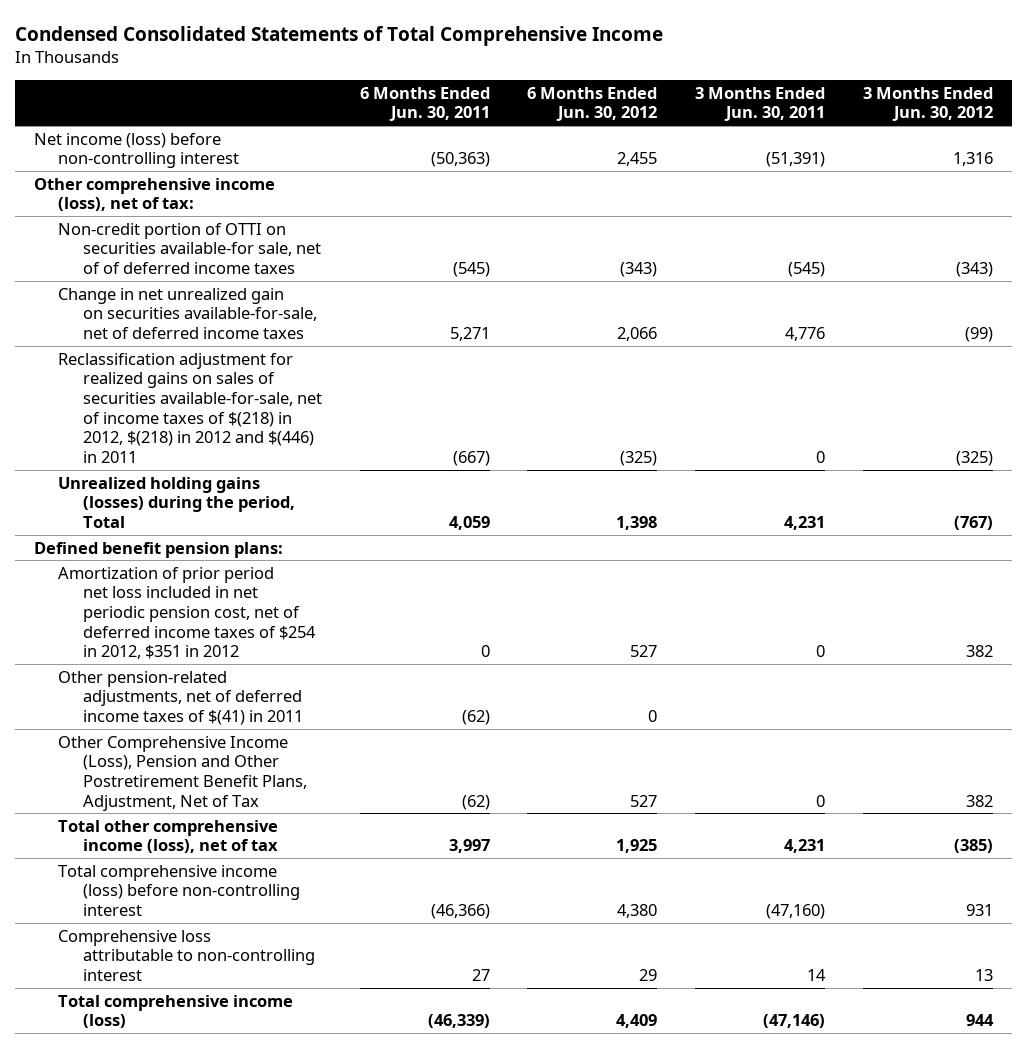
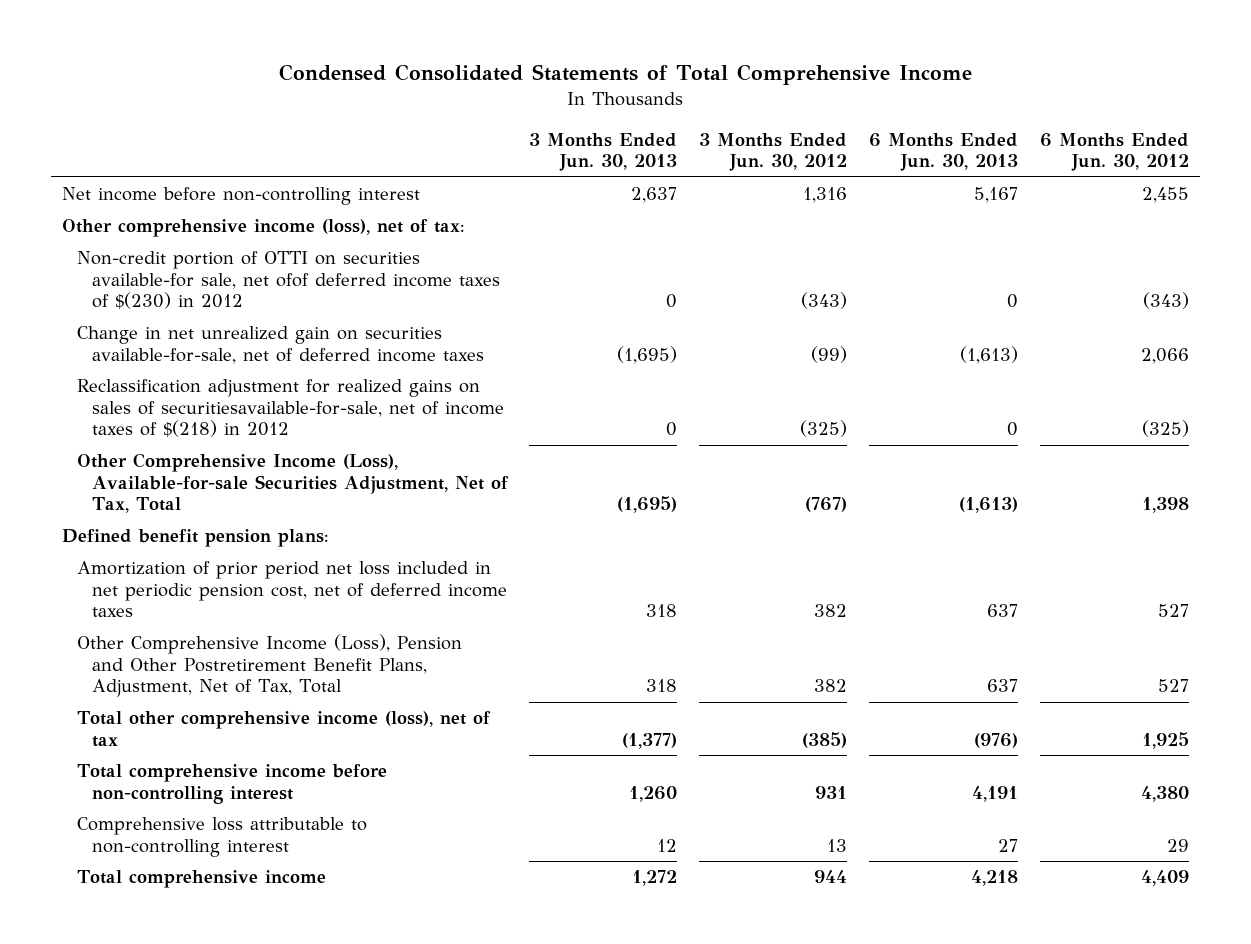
[359,86,490,122] 6 Months Ended Jun. 30, 2011 -> none
[695,86,826,122] 3 Months Ended Jun. 30, 2011 -> none
none -> [529,132,678,172] 3 Months Ended Jun. 30, 2013
none -> [868,132,1018,172] 6 Months Ended Jun. 30, 2013
[33,132,240,169] Net income (loss) before non-controlling interest -> [62,187,421,206] Net income before non-controlling interest
[58,222,322,274] Non-credit portion of OTTI on securities available-for sale, net of of deferred income taxes -> [76,251,500,310] Non-credit portion of OTTI on securities available-for sale, net ofof deferred income taxes of $(230) in 2012
[58,352,323,463] Reclassification adjustment for realized gains on sales of securities available-for-sale, net of income taxes of $(218) in 2012, $(218) in 2012 and $(446) in 2011 -> [76,379,504,438] Reclassification adjustment for realized gains on sales of securitiesavailable-for-sale, net of income taxes of $(218) in 2012
[58,476,296,528] Unrealized holding gains (losses) during the period, Total -> [76,453,509,514] Other Comprehensive Income (Loss), Available-for-sale Securities Adjustment, Net of Tax, Total
[58,670,304,725] Other pension-related adjustments, net of deferred income taxes of $(41) in 2011 -> none
[58,566,317,660] Amortization of prior period net loss included in net periodic pension cost, net of deferred income taxes of $254 in 2012, $351 in 2012 -> [76,561,507,618] Amortization of prior period net loss included in net periodic pension cost, net of deferred income taxes
[58,735,308,811] Other Comprehensive Income (Loss), Pension and Other Postretirement Benefit Plans, Adjustment, Net of Tax -> [76,634,462,698] Other Comprehensive Income (Loss), Pension and Other Postretirement Benefit Plans, Adjustment, Net of Tax, Total
[58,864,301,916] Total comprehensive income (loss) before non-controlling interest -> [76,764,387,804] Total comprehensive income before non-controlling interest
[58,994,294,1029] Total comprehensive income (loss) -> [76,870,326,889] Total comprehensive income

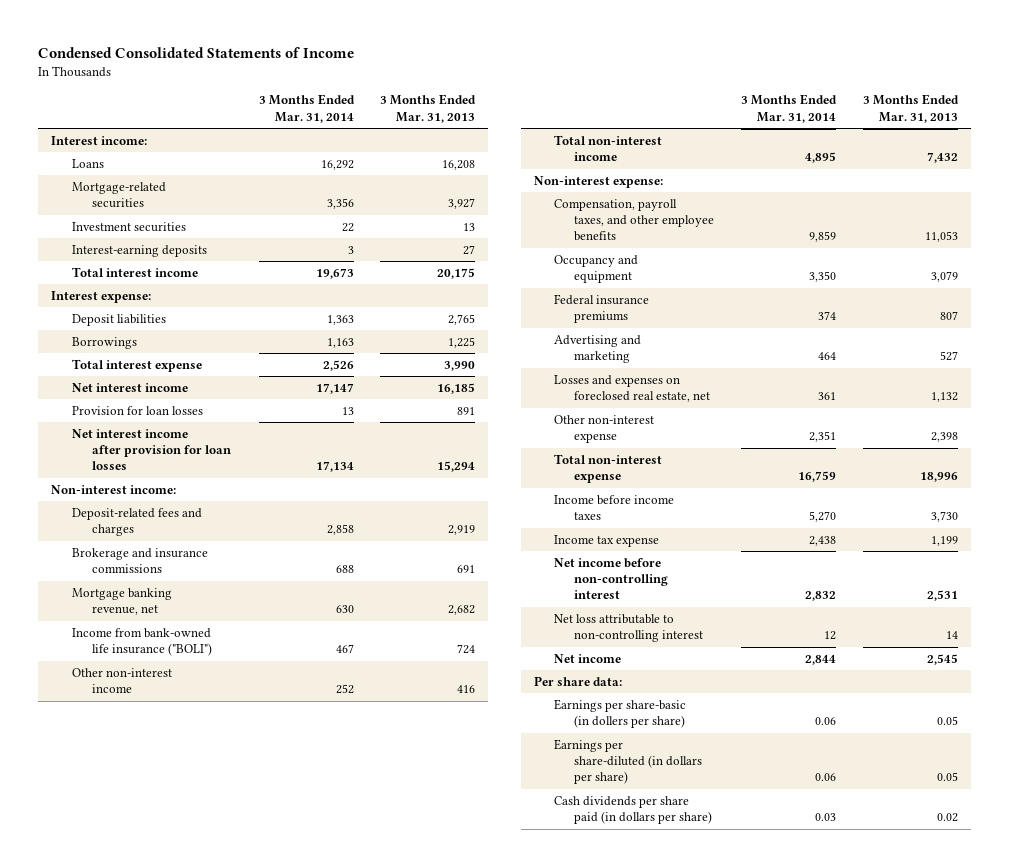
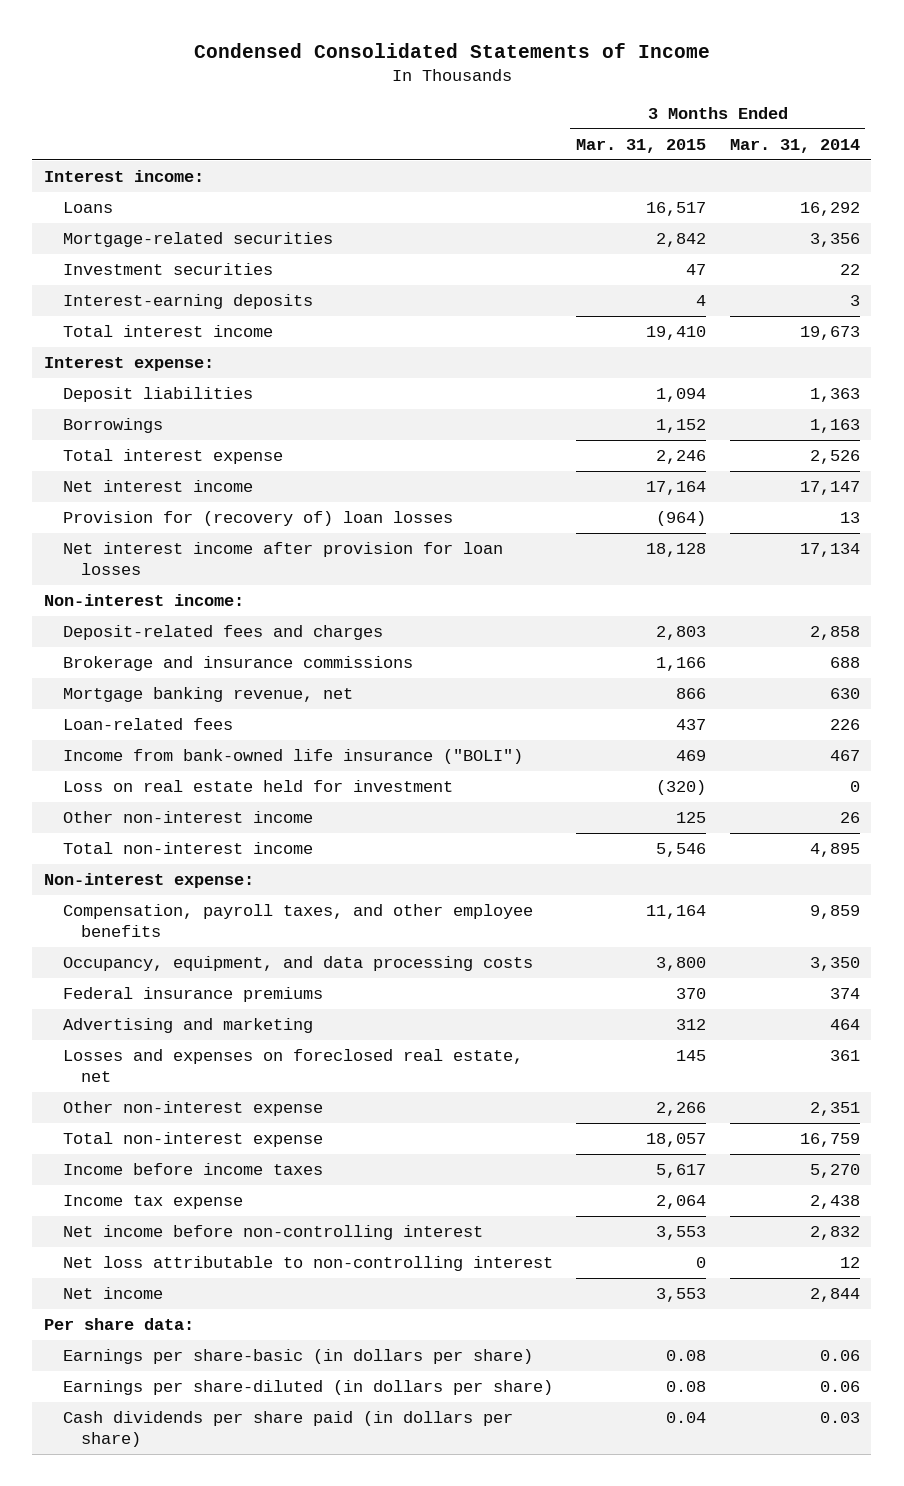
[380,94,477,123] 3 Months Ended Mar. 31, 2013 -> none
none -> [576,138,707,153] Mar. 31, 2015
[71,405,203,415] Provision for loan losses -> [62,511,453,527] Provision for (recovery of) loan losses
none -> [62,718,233,731] Loan-related fees
none -> [62,780,453,793] Loss on real estate held for investment
[335,684,354,695] 252 -> [839,812,860,824] 26
[554,254,639,284] Occupancy and equipment -> [62,956,533,972] Occupancy, equipment, and data processing costs
[554,698,687,729] Earnings per share-basic (in dollers per share) -> [62,1349,533,1365] Earnings per share-basic (in dollars per share)

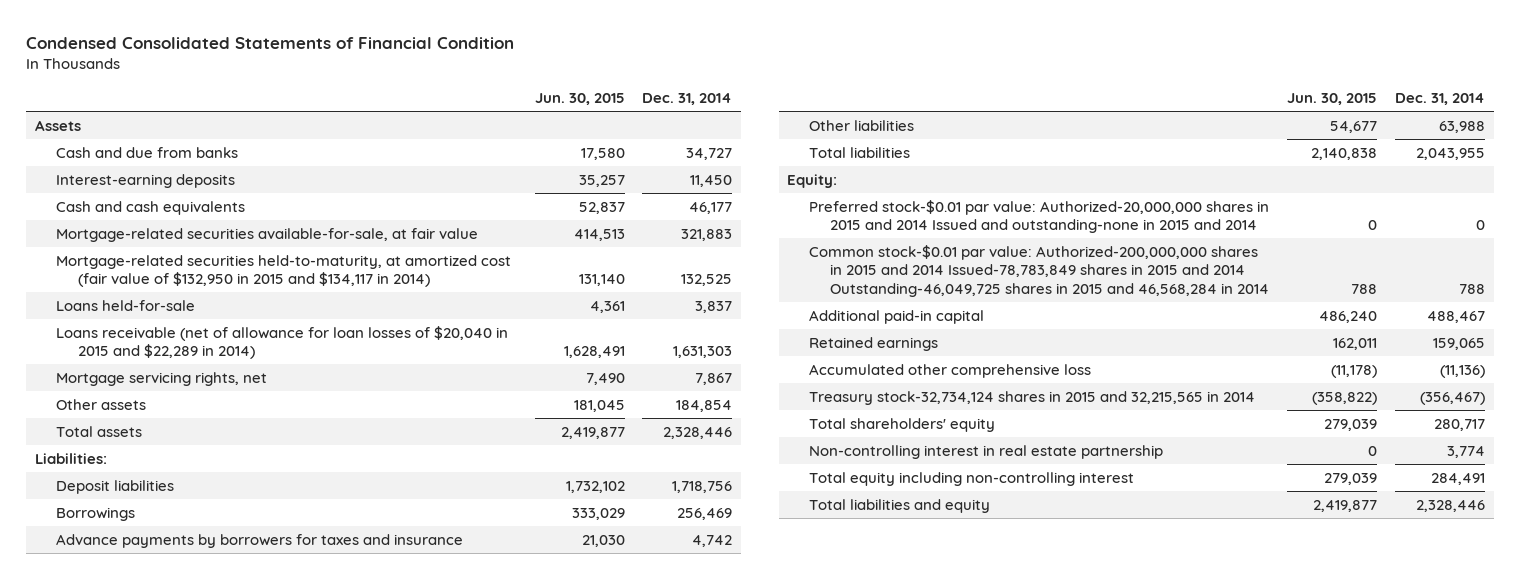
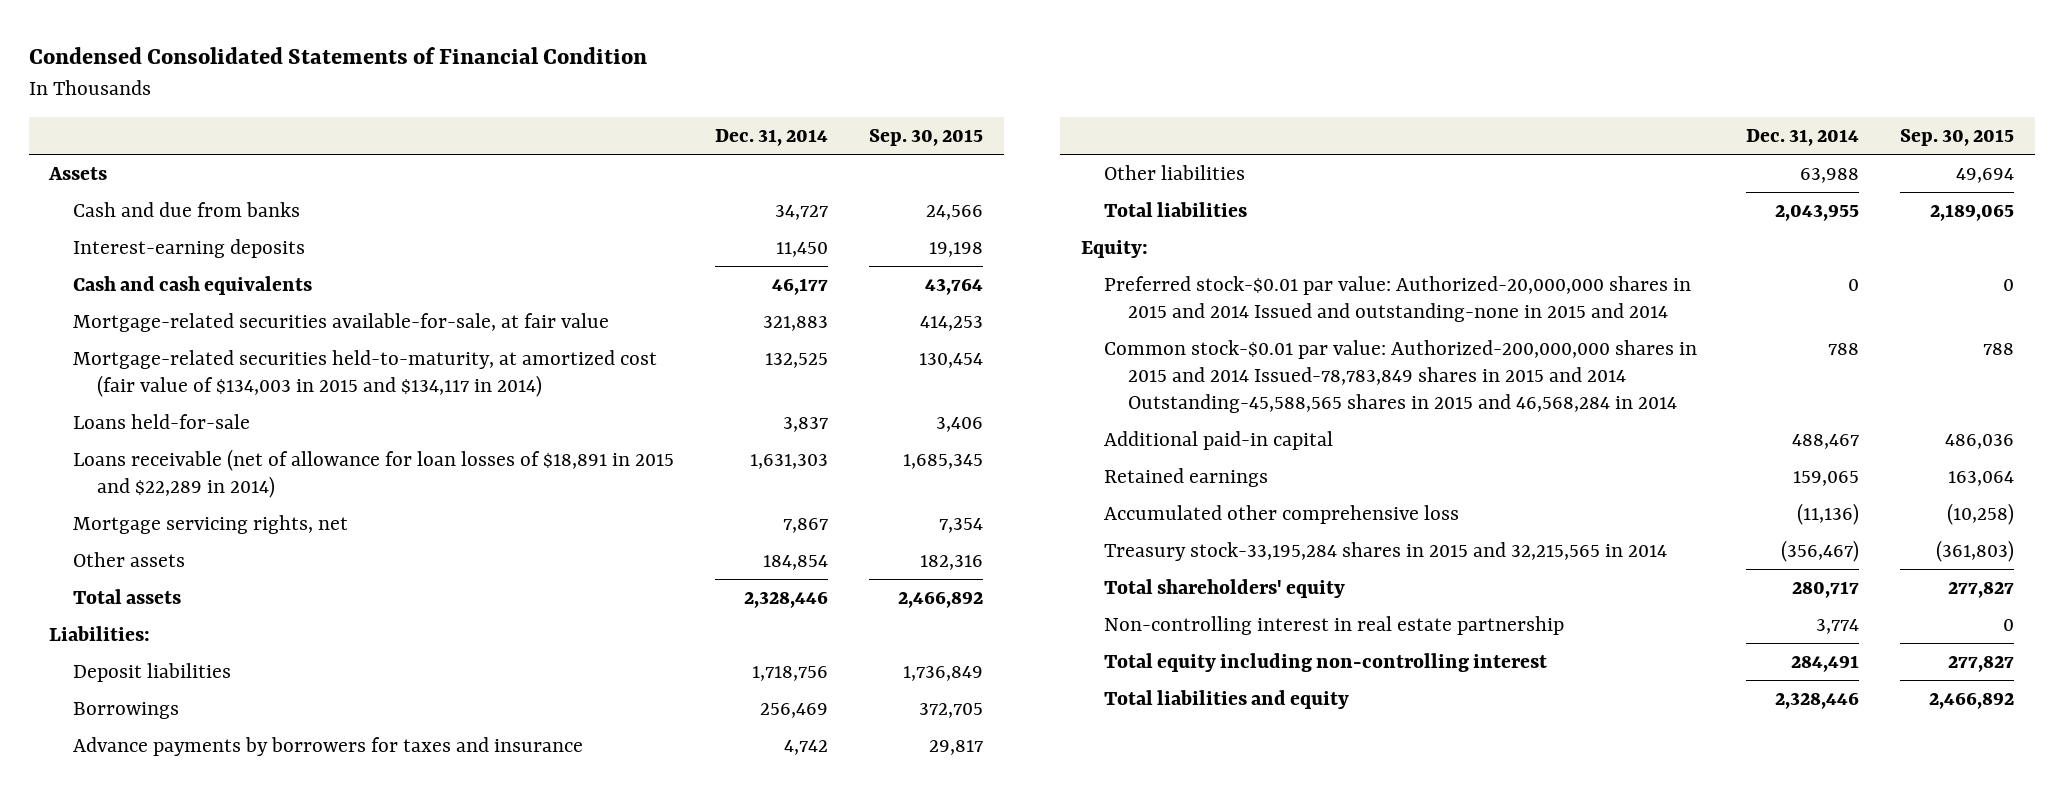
[534,93,625,106] Jun. 30, 2015 -> none
none -> [869,129,984,147] Sep. 30, 2015
[56,254,512,288] Mortgage-related securities held-to-maturity, at amortized cost (fair value of $132,950 in 2015 and $134,117 in 2014) -> [73,349,658,397] Mortgage-related securities held-to-maturity, at amortized cost (fair value of $134,003 in 2015 and $134,117 in 2014)
[56,325,509,360] Loans receivable (net of allowance for loan losses of $20,040 in 2015 and $22,289 in 2014) -> [73,448,675,498] Loans receivable (net of allowance for loan losses of $18,891 in 2015 and $22,289 in 2014)
[808,244,1270,297] Common stock-$0.01 par value: Authorized-200,000,000 shares in 2015 and 2014 Issued-78,783,849 shares in 2015 and 2014 Outstanding-46,049,725 shares in 2015 and 46,568,284 in 2014 -> [1104,339,1698,413] Common stock-$0.01 par value: Authorized-200,000,000 shares in 2015 and 2014 Issued-78,783,849 shares in 2015 and 2014 Outstanding-45,588,565 shares in 2015 and 46,568,284 in 2014
[808,390,1255,405] Treasury stock-32,734,124 shares in 2015 and 32,215,565 in 2014 -> [1104,541,1668,561] Treasury stock-33,195,284 shares in 2015 and 32,215,565 in 2014

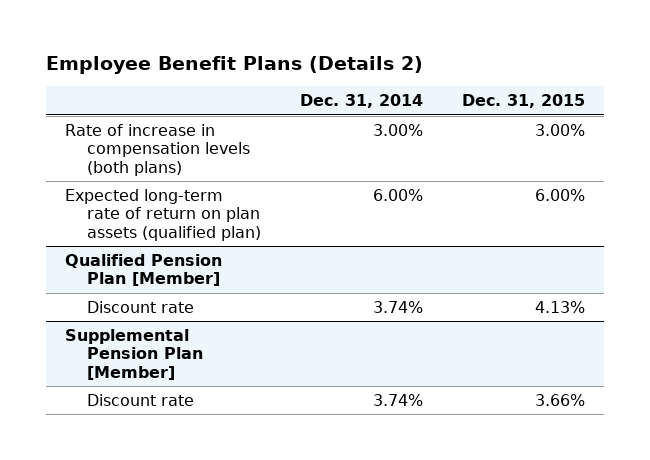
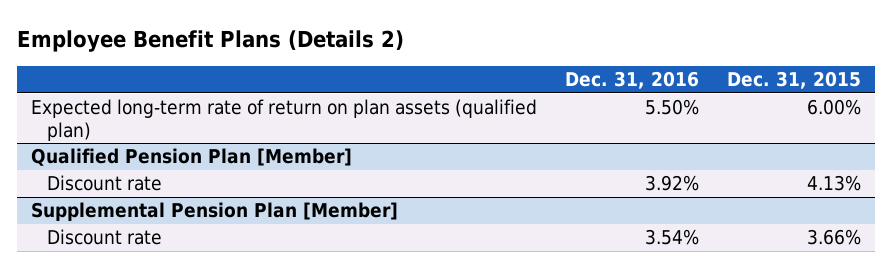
[299,94,423,109] Dec. 31, 2014 -> none
none -> [564,71,699,90] Dec. 31, 2016
[65,123,250,176] Rate of increase in compensation levels (both plans) -> none

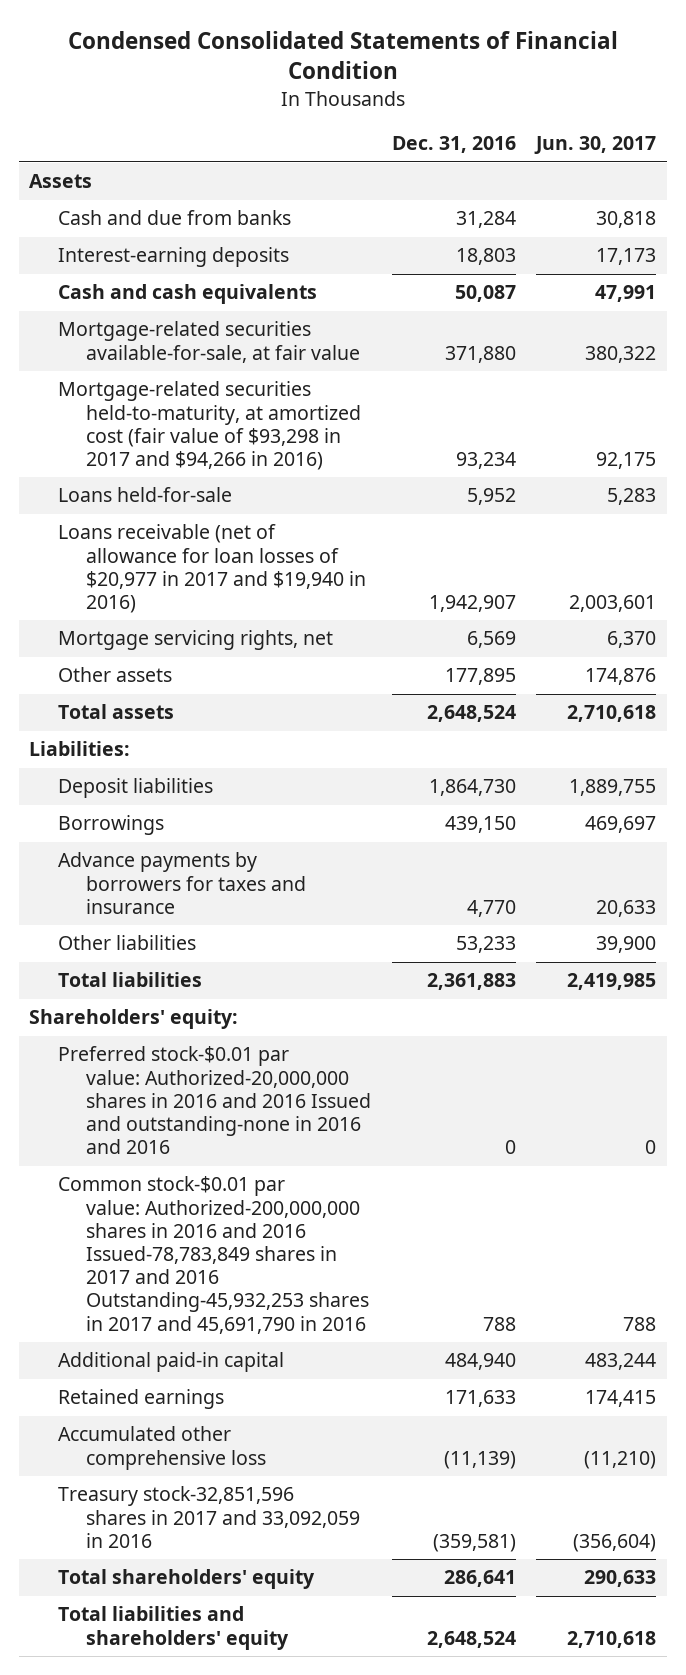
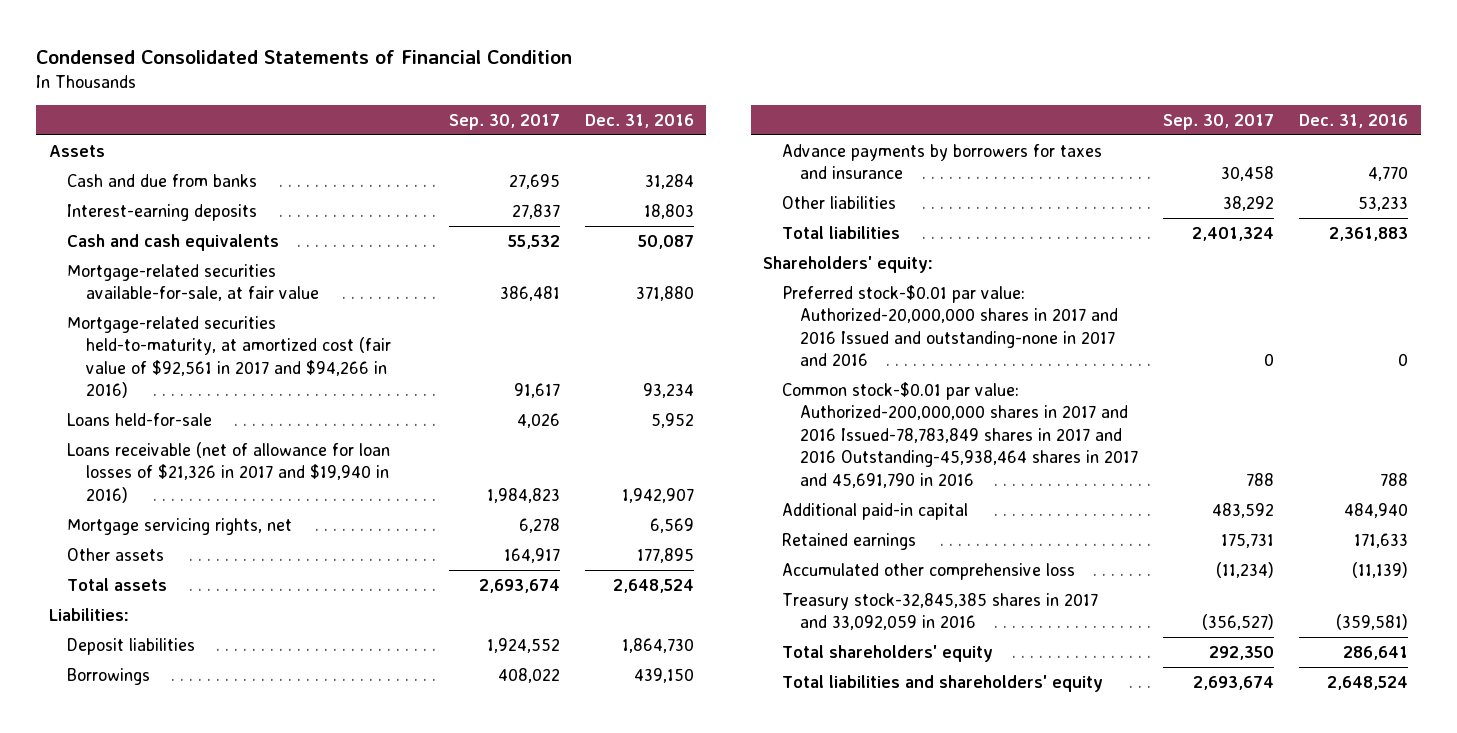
[534,136,657,155] Jun. 30, 2017 -> none
none -> [448,114,560,131] Sep. 30, 2017
[57,381,361,470] Mortgage-related securities held-to-maturity, at amortized cost (fair value of $93,298 in 2017 and $94,266 in 2016) -> [67,315,392,399] Mortgage-related securities held-to-maturity, at amortized cost (fair value of $92,561 in 2017 and $94,266 in 2016)
[57,524,366,613] Loans receivable (net of allowance for loan losses of $20,977 in 2017 and $19,940 in 2016) -> [67,441,391,503] Loans receivable (net of allowance for loan losses of $21,326 in 2017 and $19,940 in 2016)
[57,1046,371,1155] Preferred stock-$0.01 par value: Authorized-20,000,000 shares in 2016 and 2016 Issued and outstanding-none in 2016 and 2016 -> [781,284,1119,367] Preferred stock-$0.01 par value: Authorized-20,000,000 shares in 2017 and 2016 Issued and outstanding-none in 2017 and 2016
[57,1176,369,1334] Common stock-$0.01 par value: Authorized-200,000,000 shares in 2016 and 2016 Issued-78,783,849 shares in 2017 and 2016 Outstanding-45,932,253 shares in 2017 and 45,691,790 in 2016 -> [781,381,1139,488] Common stock-$0.01 par value: Authorized-200,000,000 shares in 2017 and 2016 Issued-78,783,849 shares in 2017 and 2016 Outstanding-45,938,464 shares in 2017 and 45,691,790 in 2016
[57,1486,360,1548] Treasury stock-32,851,596 shares in 2017 and 33,092,059 in 2016 -> [781,592,1098,631] Treasury stock-32,845,385 shares in 2017 and 33,092,059 in 2016

